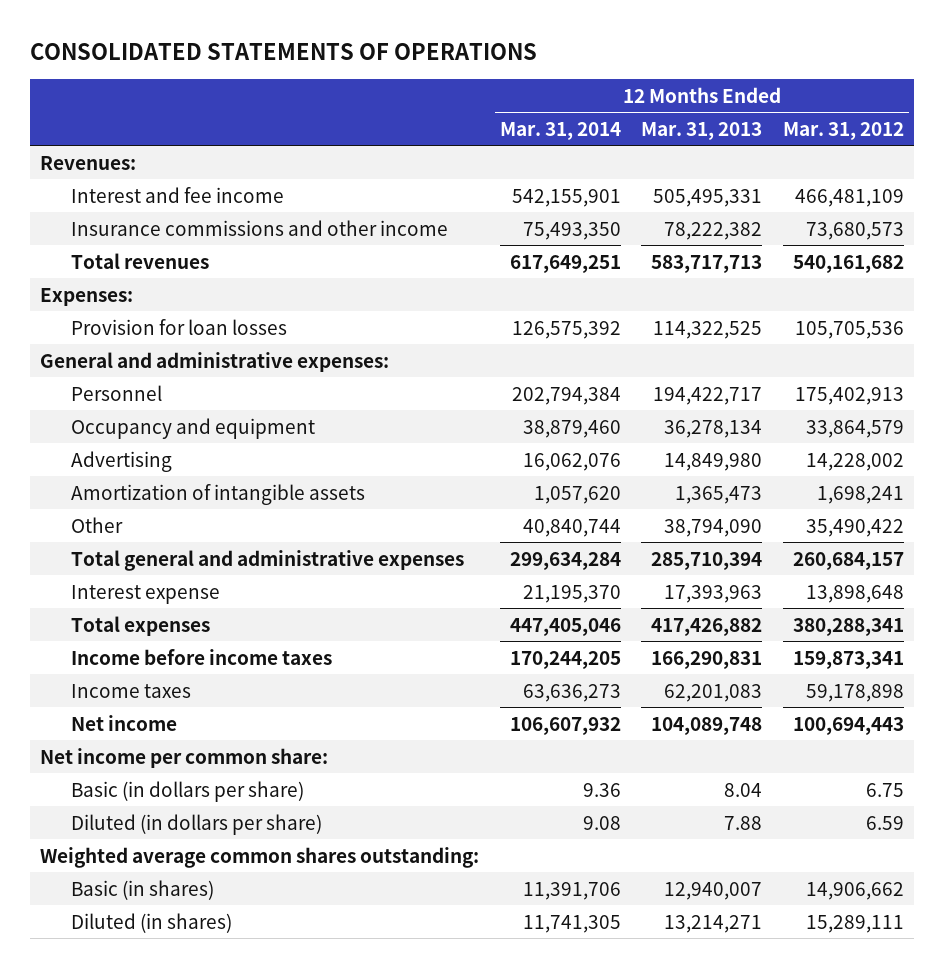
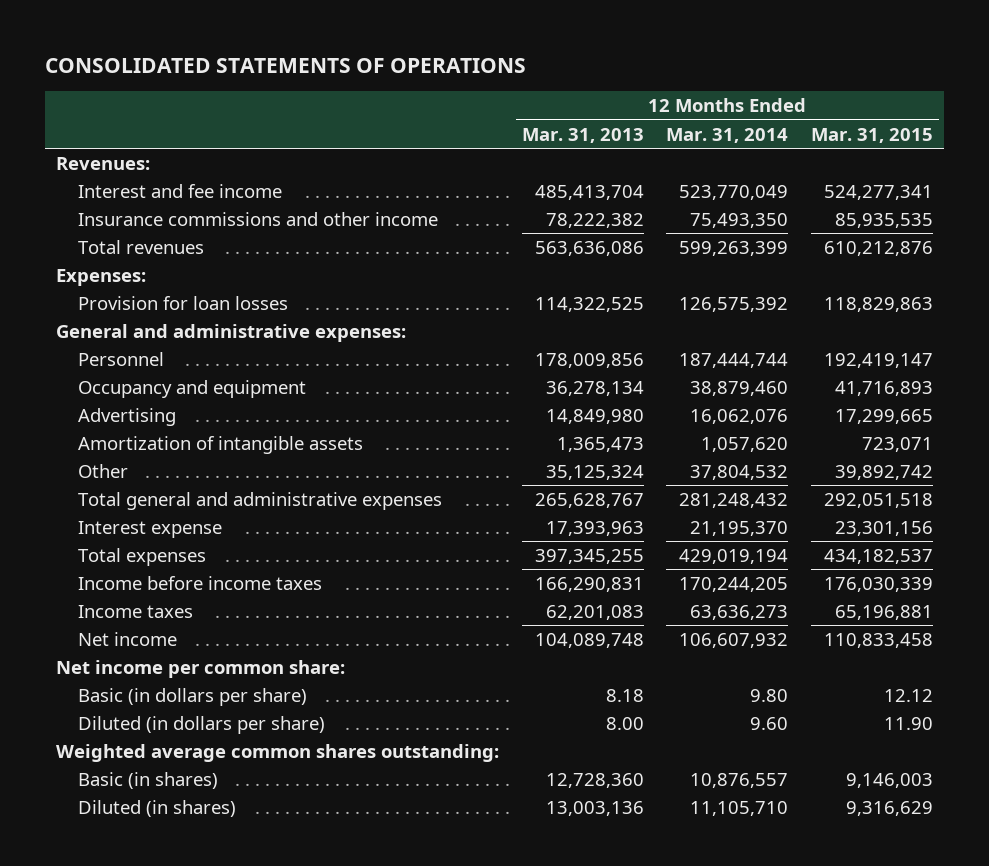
[782,121,904,140] Mar. 31, 2012 -> none
none -> [810,127,933,143] Mar. 31, 2015
[511,188,621,207] 542,155,901 -> [679,184,789,200] 523,770,049
[653,188,763,207] 505,495,331 -> [534,184,644,200] 485,413,704
[509,254,621,273] 617,649,251 -> [679,240,789,256] 599,263,399
[651,254,763,273] 583,717,713 -> [534,240,644,256] 563,636,086
[511,386,621,405] 202,794,384 -> [679,352,789,368] 187,444,744
[653,386,763,405] 194,422,717 -> [534,352,644,368] 178,009,856
[522,518,621,537] 40,840,744 -> [690,464,789,480] 37,804,532
[664,518,763,537] 38,794,090 -> [545,464,644,480] 35,125,324
[509,551,621,570] 299,634,284 -> [679,492,789,508] 281,248,432
[651,551,763,570] 285,710,394 -> [534,492,644,508] 265,628,767
[509,617,621,636] 447,405,046 -> [679,548,789,564] 429,019,194
[651,617,763,636] 417,426,882 -> [534,548,644,564] 397,345,255
[582,782,621,797] 9.36 -> [750,688,789,702] 9.80
[724,782,763,797] 8.04 -> [605,688,644,702] 8.18
[582,815,621,830] 9.08 -> [750,716,789,730] 9.60
[724,815,763,830] 7.88 -> [605,716,644,730] 8.00
[522,881,621,900] 11,391,706 -> [690,772,789,788] 10,876,557
[664,881,763,900] 12,940,007 -> [545,772,644,788] 12,728,360
[522,914,621,933] 11,741,305 -> [690,800,789,816] 11,105,710
[664,914,763,933] 13,214,271 -> [545,800,644,816] 13,003,136

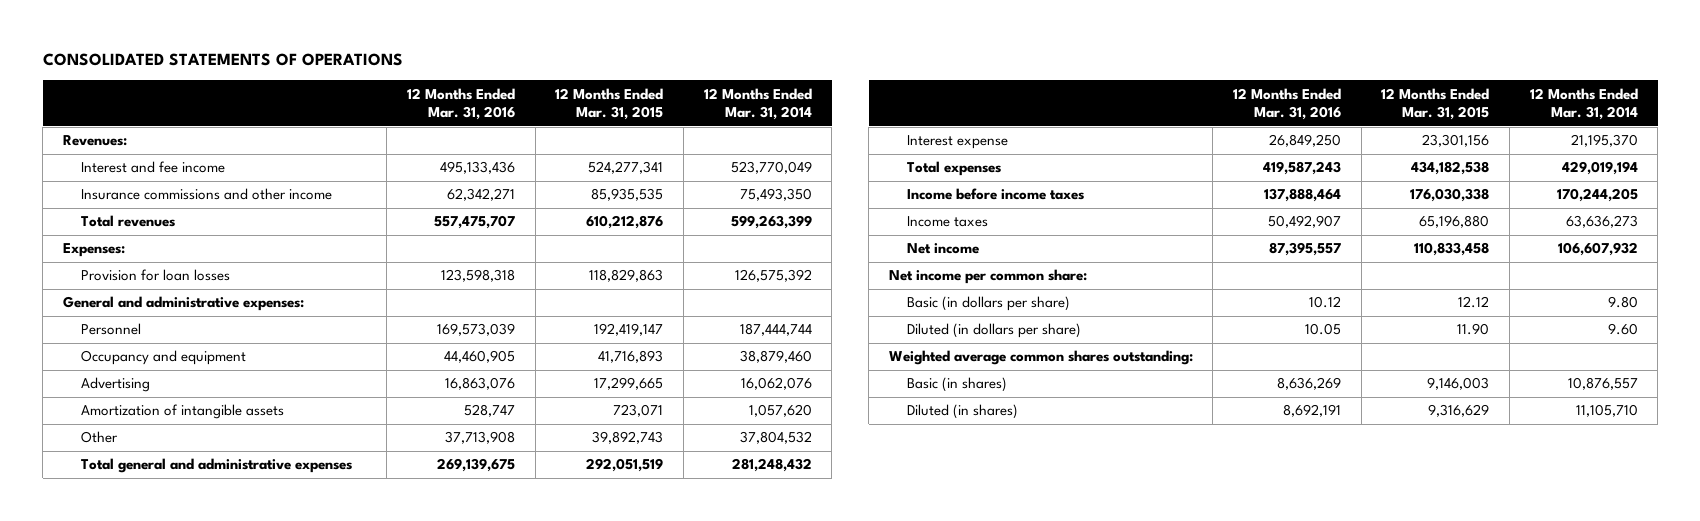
[521,127,644,143] Mar. 31, 2013 -> none
none -> [406,87,515,120] 12 Months Ended Mar. 31, 2016
[834,464,933,480] 39,892,742 -> [592,431,664,445] 39,892,743
[823,492,933,508] 292,051,518 -> [586,458,664,473] 292,051,519
[823,548,933,564] 434,182,537 -> [1411,161,1490,176] 434,182,538
[823,576,933,592] 176,030,339 -> [1410,188,1490,203] 176,030,338
[834,604,933,620] 65,196,881 -> [1419,215,1490,229] 65,196,880

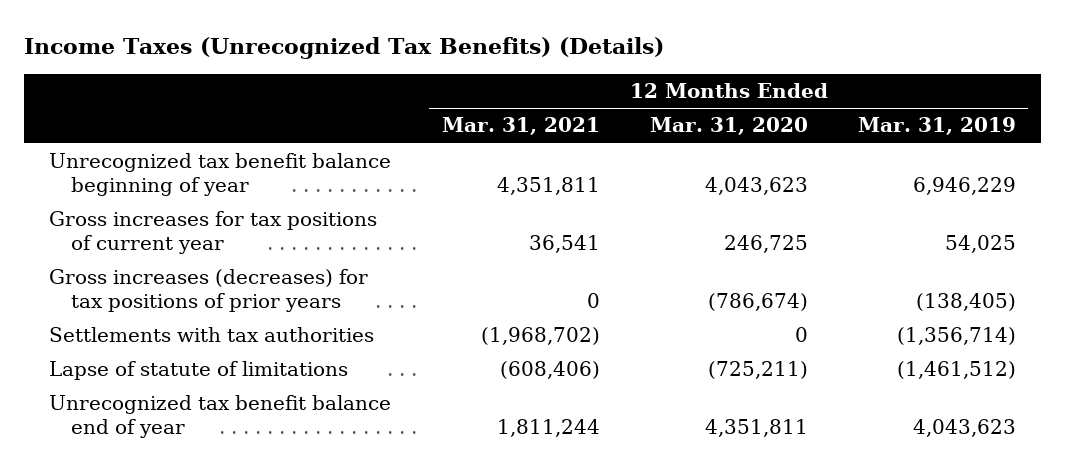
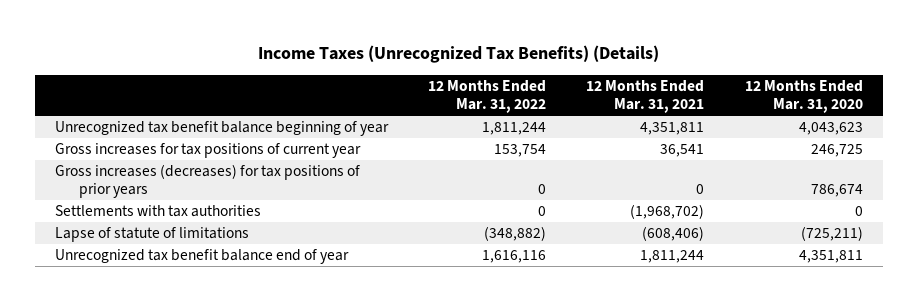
[857,117,1016,136] Mar. 31, 2019 -> none
none -> [428,79,547,114] 12 Months Ended Mar. 31, 2022
[707,292,808,311] (786,674) -> [810,184,863,198] 786,674

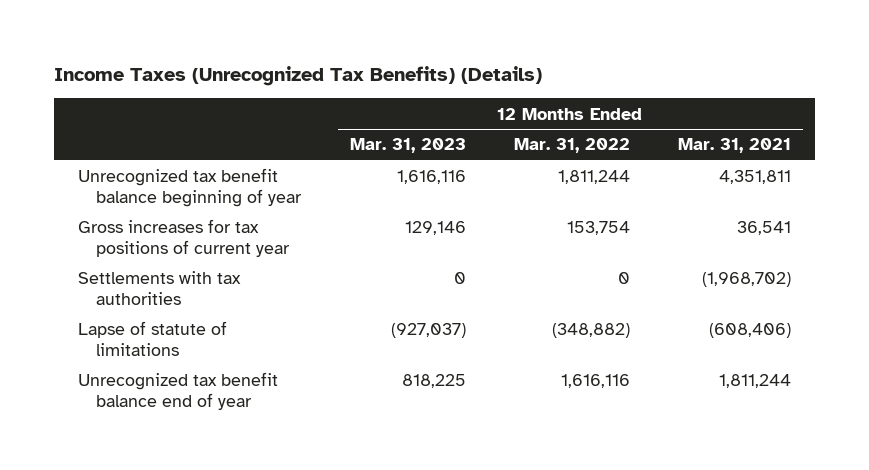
[744,79,863,114] 12 Months Ended Mar. 31, 2020 -> none
none -> [349,138,466,154] Mar. 31, 2023
[55,164,361,199] Gross increases (decreases) for tax positions of prior years -> none

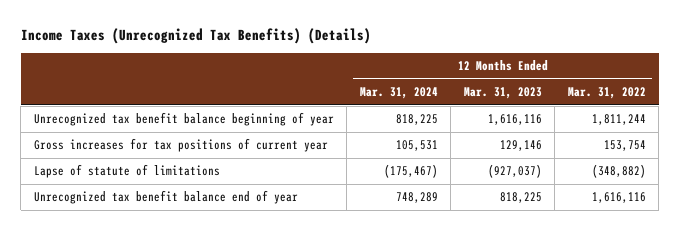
[678,138,792,154] Mar. 31, 2021 -> none
none -> [359,87,438,100] Mar. 31, 2024
[77,271,241,305] Settlements with tax authorities -> none

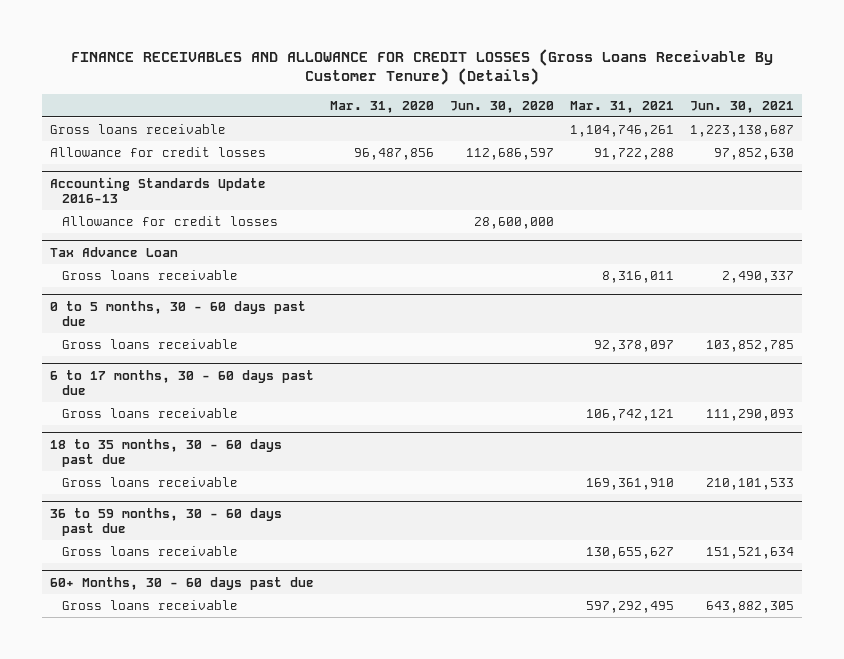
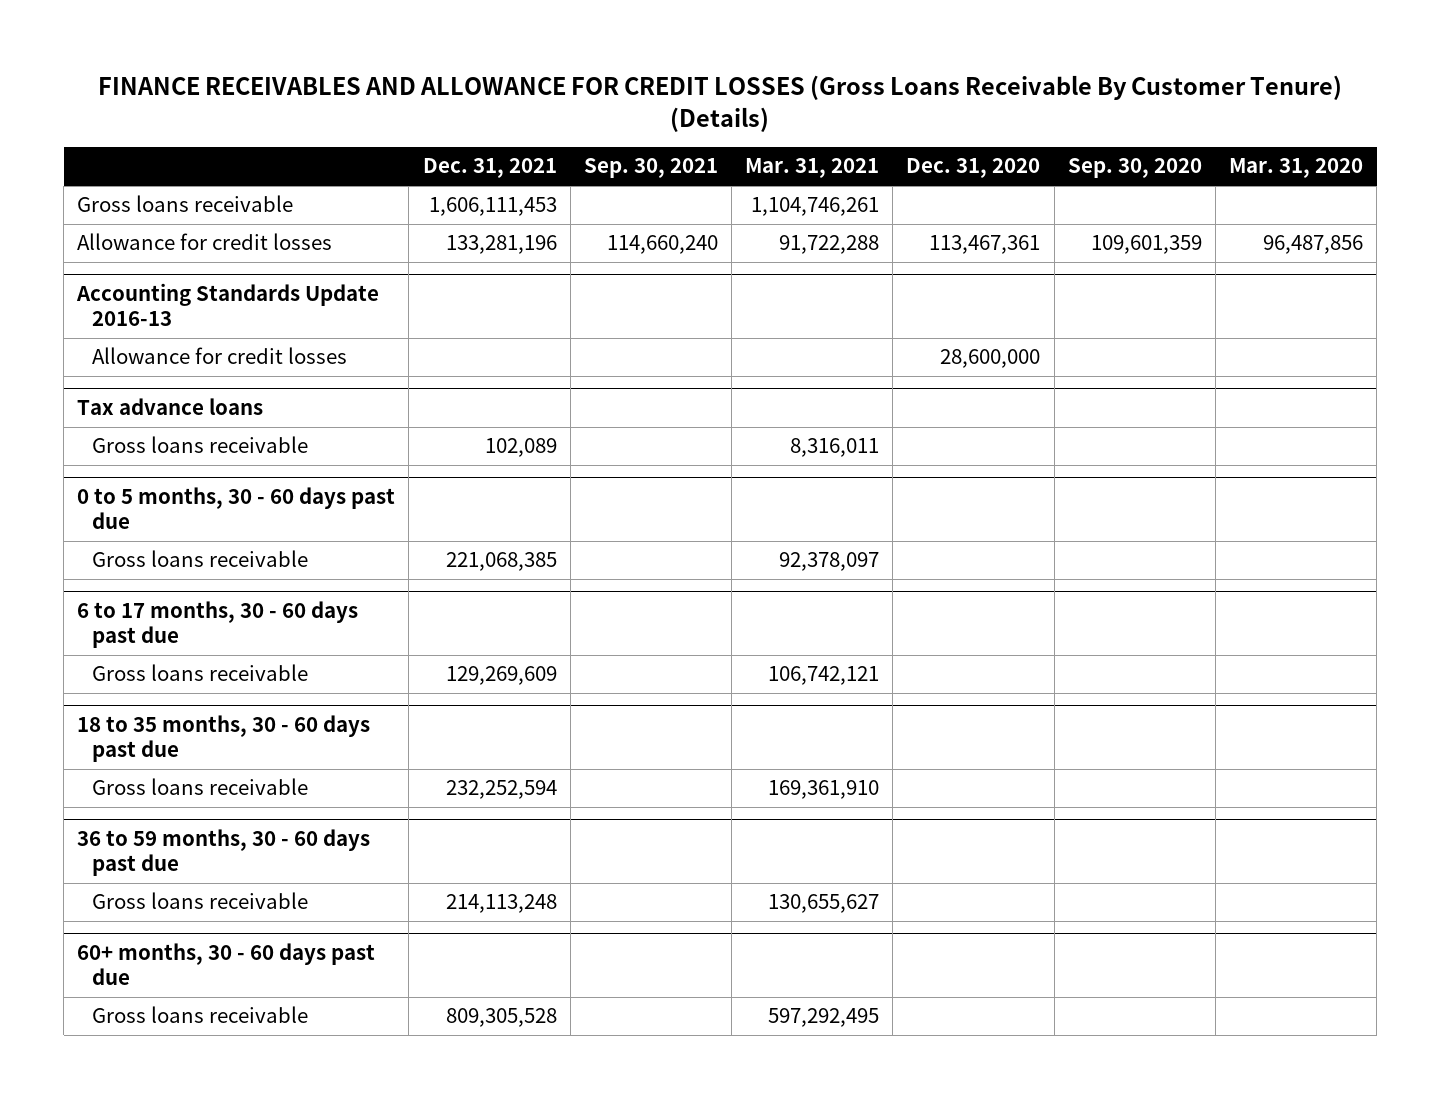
[450,100,555,113] Jun. 30, 2020 -> none
[690,100,795,113] Jun. 30, 2021 -> none
none -> [422,158,557,179] Dec. 31, 2021
none -> [583,158,718,179] Sep. 30, 2021
none -> [906,158,1041,179] Dec. 31, 2020
none -> [1067,158,1202,179] Sep. 30, 2020
[49,246,178,257] Tax Advance Loan -> [77,397,264,415] Tax advance loans
[49,576,314,590] 60+ Months, 30 - 60 days past due -> [77,942,376,986] 60+ months, 30 - 60 days past due

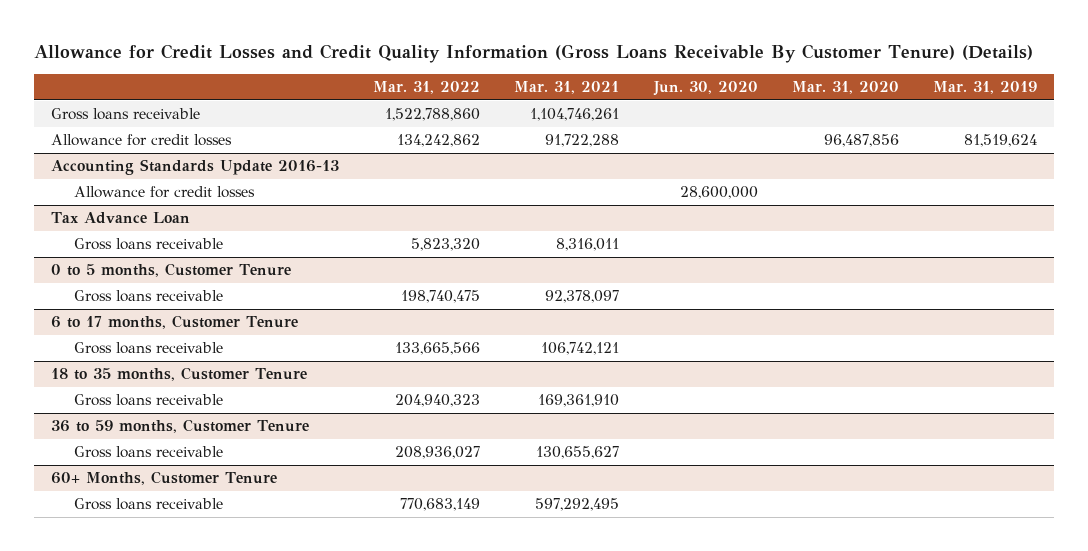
[98,75,1343,132] FINANCE RECEIVABLES AND ALLOWANCE FOR CREDIT LOSSES (Gross Loans Receivable By Customer Tenure) (Details) -> [33,44,1033,64] Allowance for Credit Losses and Credit Quality Information (Gross Loans Receivable By Customer Tenure) (Details)
[422,158,557,179] Dec. 31, 2021 -> none
[583,158,718,179] Sep. 30, 2021 -> none
[906,158,1041,179] Dec. 31, 2020 -> none
[1067,158,1202,179] Sep. 30, 2020 -> none
none -> [373,81,481,95] Mar. 31, 2022
none -> [652,81,758,97] Jun. 30, 2020
none -> [933,81,1038,95] Mar. 31, 2019
[77,397,264,415] Tax advance loans -> [51,212,191,225] Tax Advance Loan
[77,486,396,530] 0 to 5 months, 30 - 60 days past due -> none
none -> [51,263,292,278] 0 to 5 months, Customer Tenure
[77,600,359,649] 6 to 17 months, 30 - 60 days past due -> none
none -> [51,315,299,330] 6 to 17 months, Customer Tenure
[77,714,371,763] 18 to 35 months, 30 - 60 days past due -> none
none -> [51,367,308,382] 18 to 35 months, Customer Tenure
[77,828,371,877] 36 to 59 months, 30 - 60 days past due -> none
none -> [51,419,310,434] 36 to 59 months, Customer Tenure
[77,942,376,986] 60+ months, 30 - 60 days past due -> none
none -> [51,471,278,486] 60+ Months, Customer Tenure

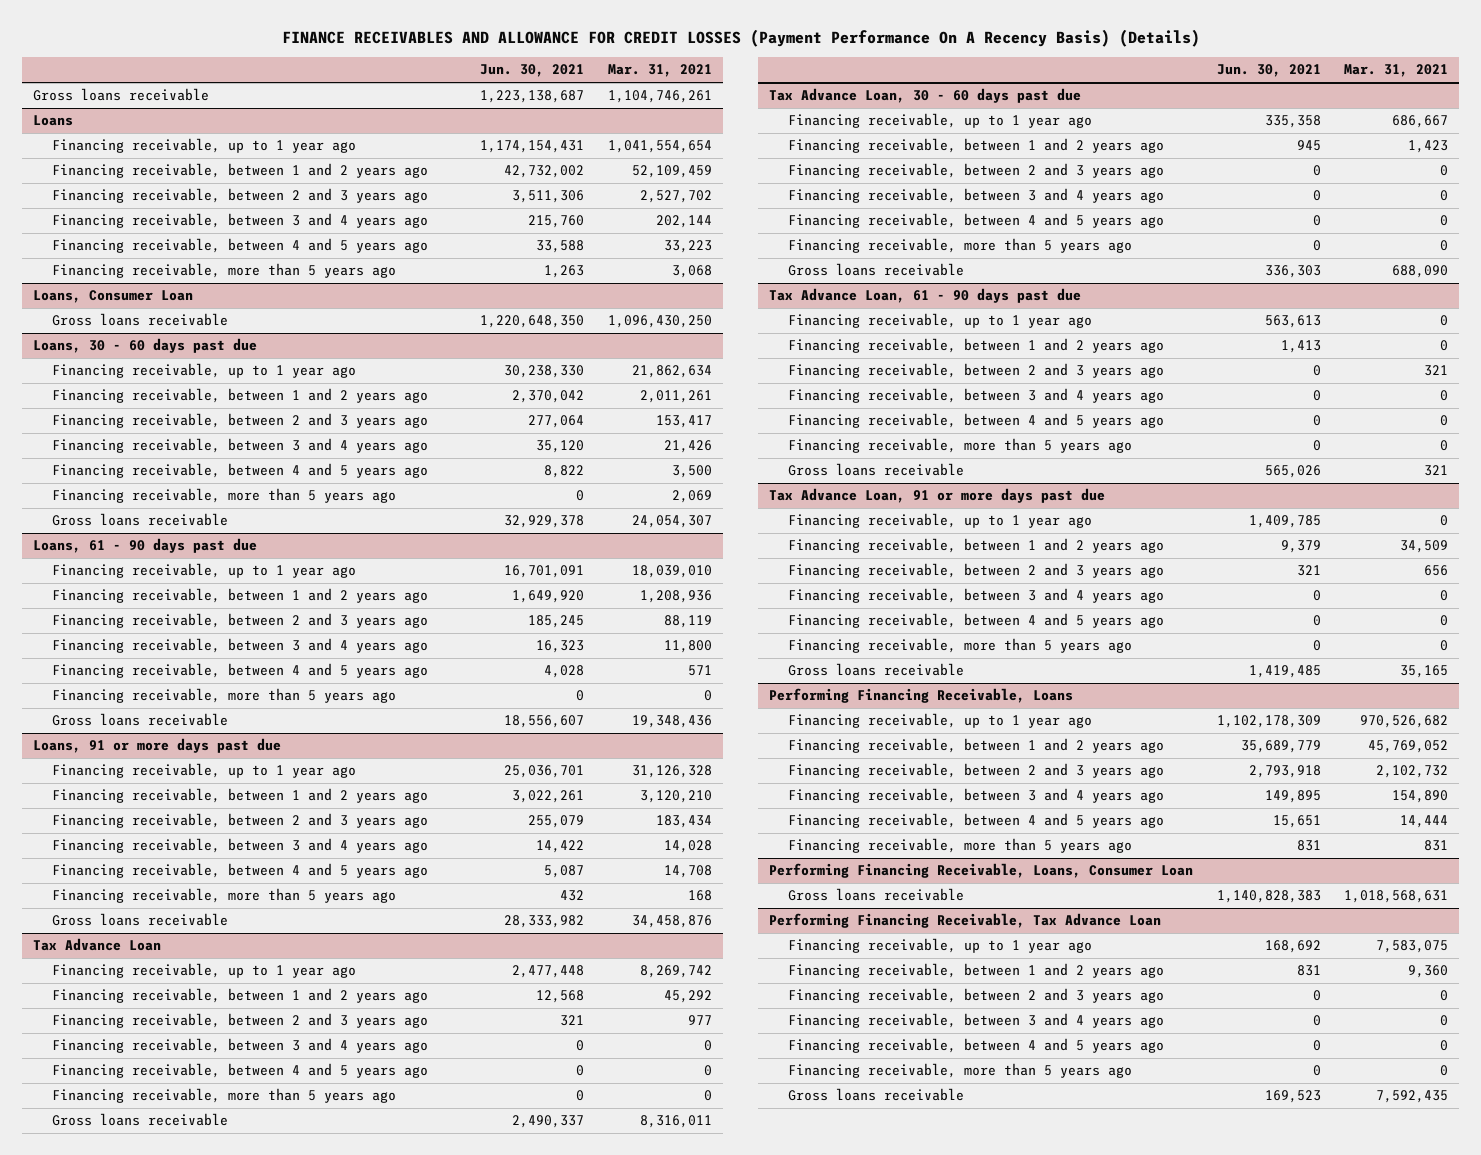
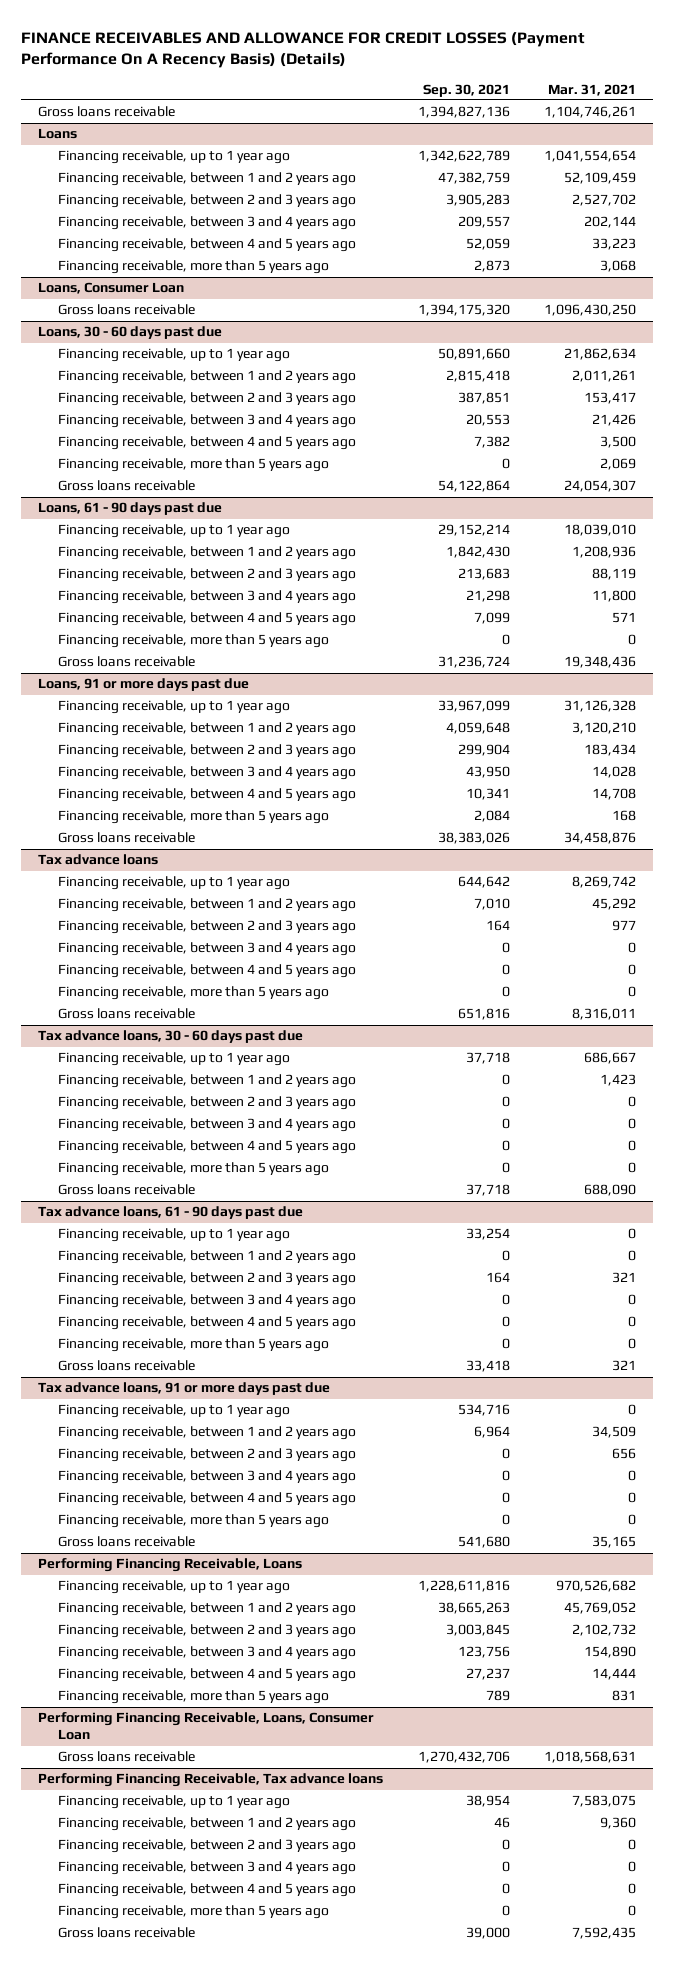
[480,64,585,78] Jun. 30, 2021 -> none
none -> [422,83,510,97] Sep. 30, 2021
[33,938,162,952] Tax Advance Loan -> [38,854,159,866] Tax advance loans
[769,88,1082,104] Tax Advance Loan, 30 - 60 days past due -> [38,1030,304,1044] Tax advance loans, 30 - 60 days past due
[769,288,1082,304] Tax Advance Loan, 61 - 90 days past due -> [38,1206,304,1220] Tax advance loans, 61 - 90 days past due
[769,488,1106,504] Tax Advance Loan, 91 or more days past due -> [38,1382,331,1396] Tax advance loans, 91 or more days past due
[769,913,1162,929] Performing Financing Receivable, Tax Advance Loan -> [38,1773,384,1788] Performing Financing Receivable, Tax advance loans

